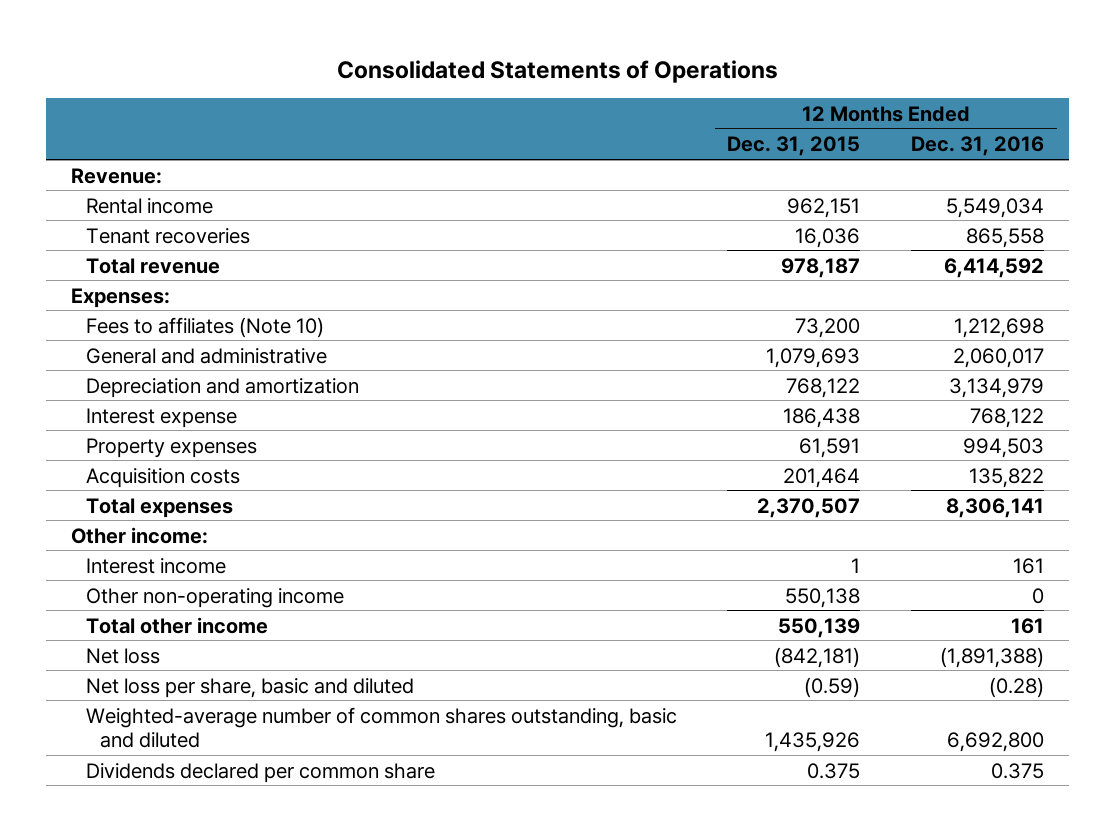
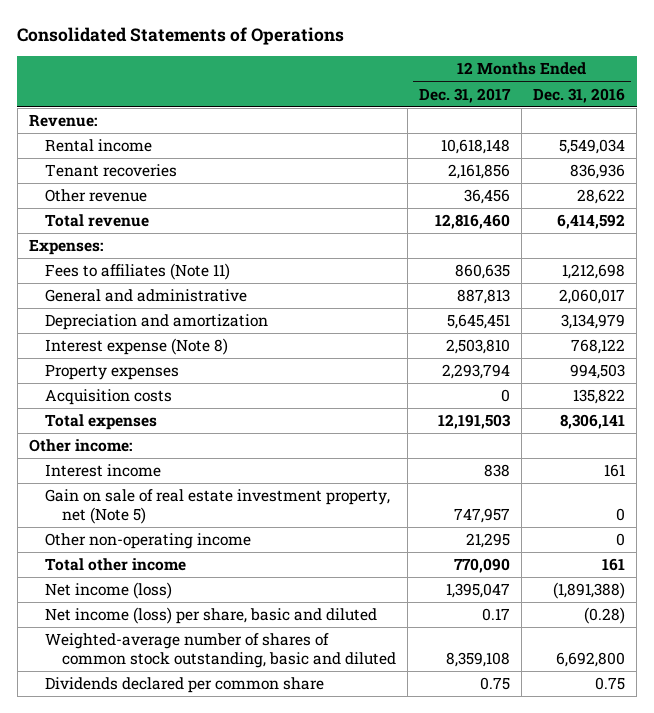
[727,136,861,157] Dec. 31, 2015 -> none
none -> [418,87,511,103] Dec. 31, 2017
[966,227,1045,248] 865,558 -> [569,164,625,180] 836,936
none -> [45,189,148,203] Other revenue
[85,316,324,338] Fees to affiliates (Note 10) -> [45,263,231,281] Fees to affiliates (Note 11)
[85,407,237,428] Interest expense -> [45,338,229,356] Interest expense (Note 8)
none -> [45,489,391,525] Gain on sale of real estate investment property, net (Note 5)
[85,647,160,664] Net loss -> [45,582,173,600] Net income (loss)
[85,677,414,698] Net loss per share, basic and diluted -> [45,607,378,625] Net income (loss) per share, basic and diluted
[85,706,677,748] Weighted-average number of common shares outstanding, basic and diluted -> [45,633,396,669] Weighted-average number of shares of common stock outstanding, basic and diluted
[991,762,1045,779] 0.375 -> [594,677,625,691] 0.75

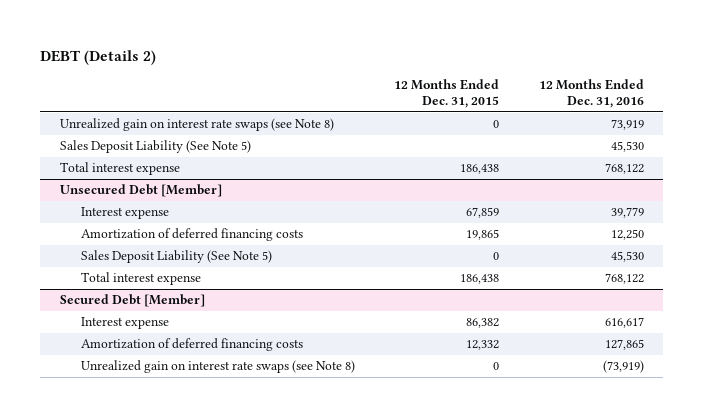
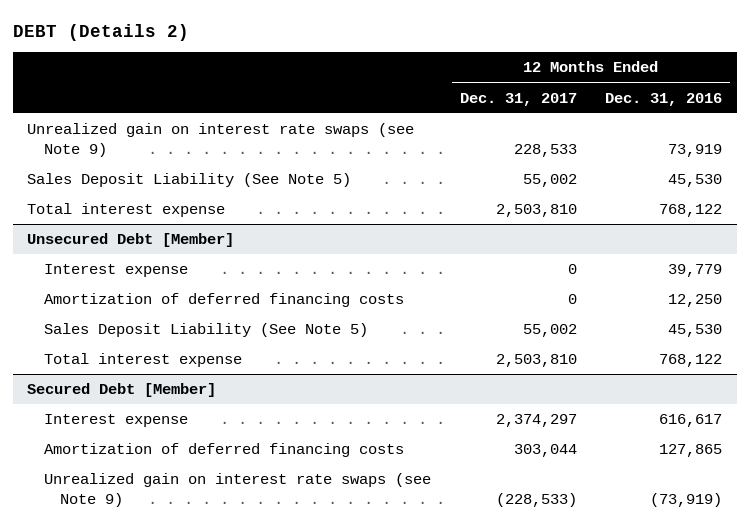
[394,79,500,109] 12 Months Ended Dec. 31, 2015 -> none
none -> [459,92,577,106] Dec. 31, 2017
[59,118,334,132] Unrealized gain on interest rate swaps (see Note 8) -> [27,123,415,157] Unrealized gain on interest rate swaps (see Note 9)
[80,360,355,374] Unrealized gain on interest rate swaps (see Note 8) -> [43,473,431,507] Unrealized gain on interest rate swaps (see Note 9)

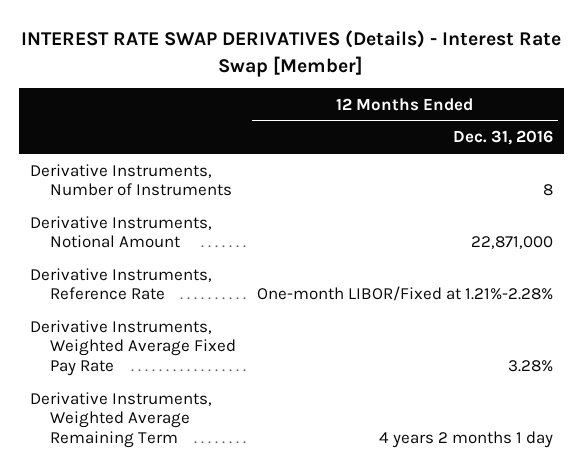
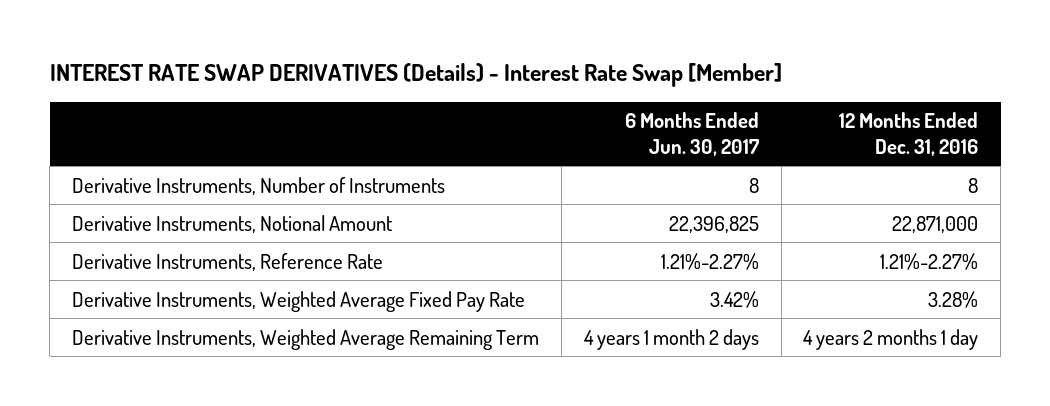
none -> [624,112,759,156] 6 Months Ended Jun. 30, 2017
[257,286,554,302] One-month LIBOR/Fixed at 1.21%-2.28% -> [880,252,979,270] 1.21%-2.27%

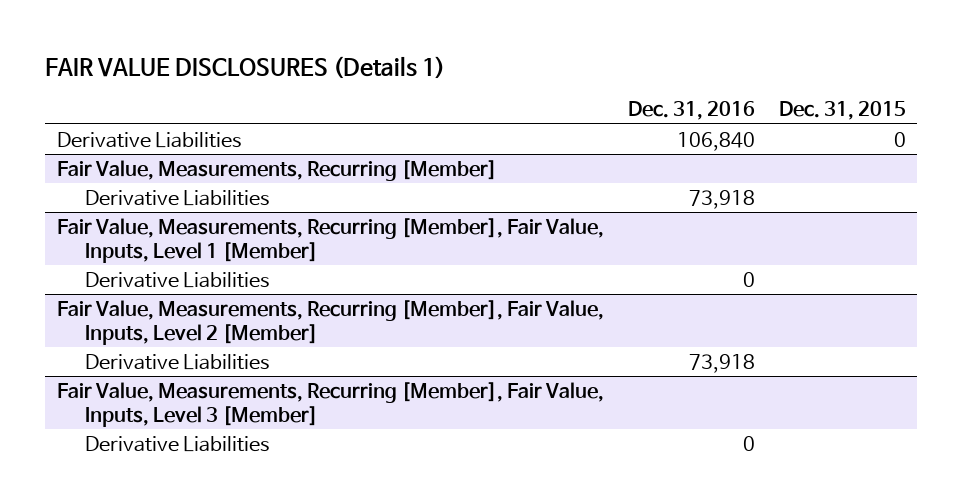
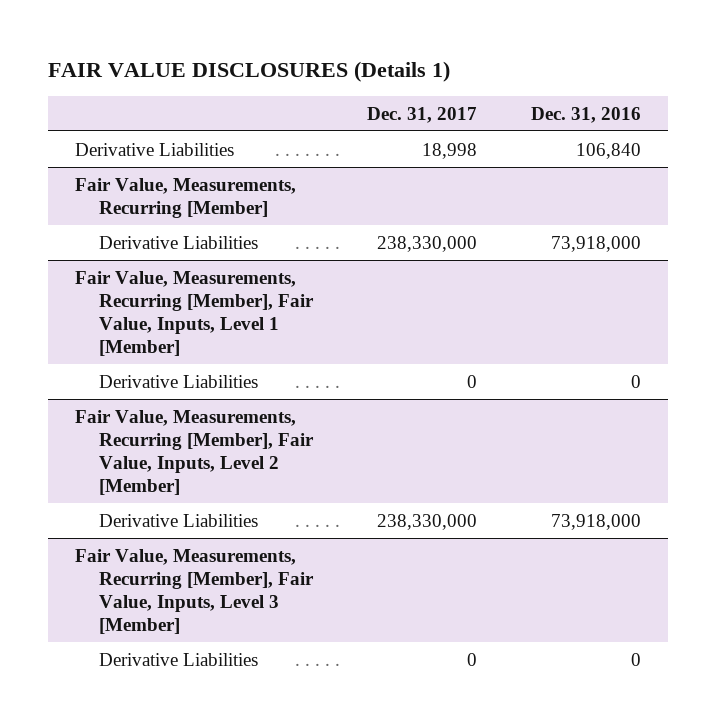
[778,101,906,121] Dec. 31, 2015 -> none
none -> [367,106,478,123] Dec. 31, 2017
[688,189,755,209] 73,918 -> [551,235,642,252] 73,918,000
[688,353,755,373] 73,918 -> [551,513,642,530] 73,918,000

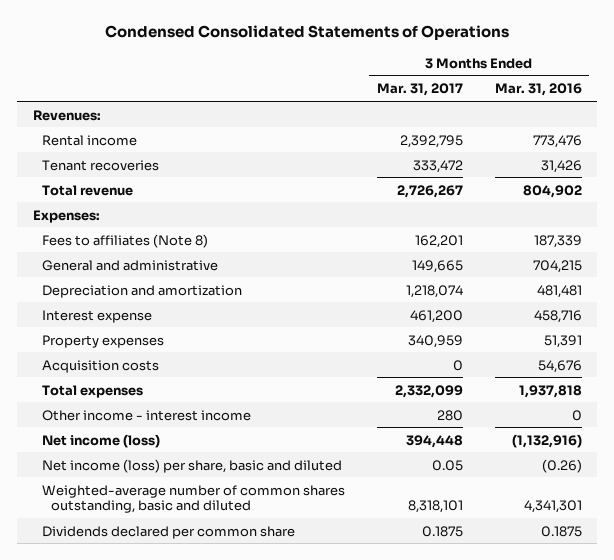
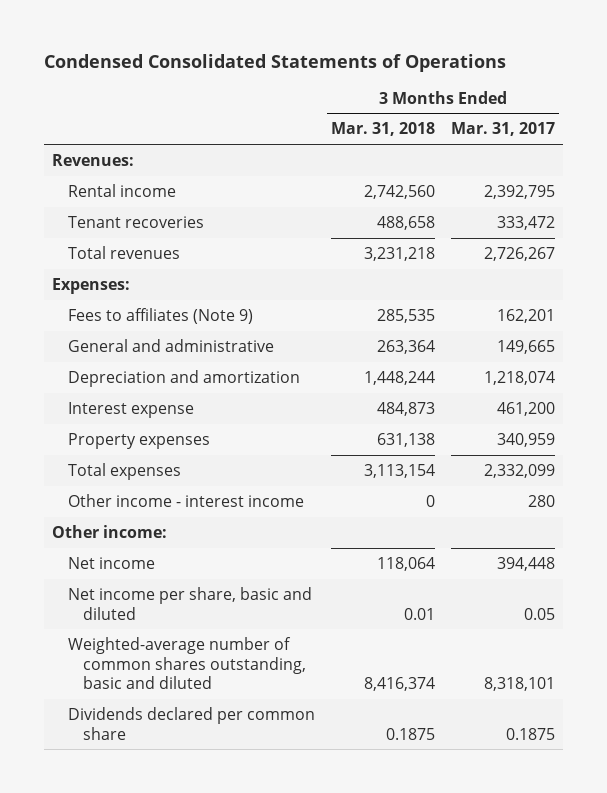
[494,83,582,97] Mar. 31, 2016 -> none
none -> [330,122,435,137] Mar. 31, 2018
[42,184,134,196] Total revenue -> [67,245,180,259] Total revenues
[42,233,209,248] Fees to affiliates (Note 8) -> [67,307,253,324] Fees to affiliates (Note 9)
[42,359,160,373] Acquisition costs -> none
none -> [51,524,167,538] Other income:
[42,433,161,448] Net income (loss) -> [67,556,155,569] Net income
[42,458,343,473] Net income (loss) per share, basic and diluted -> [67,586,312,620] Net income per share, basic and diluted

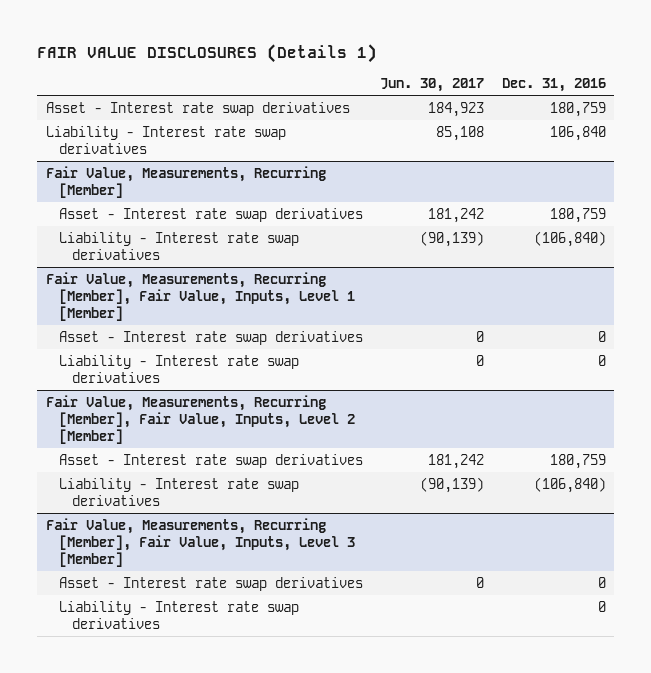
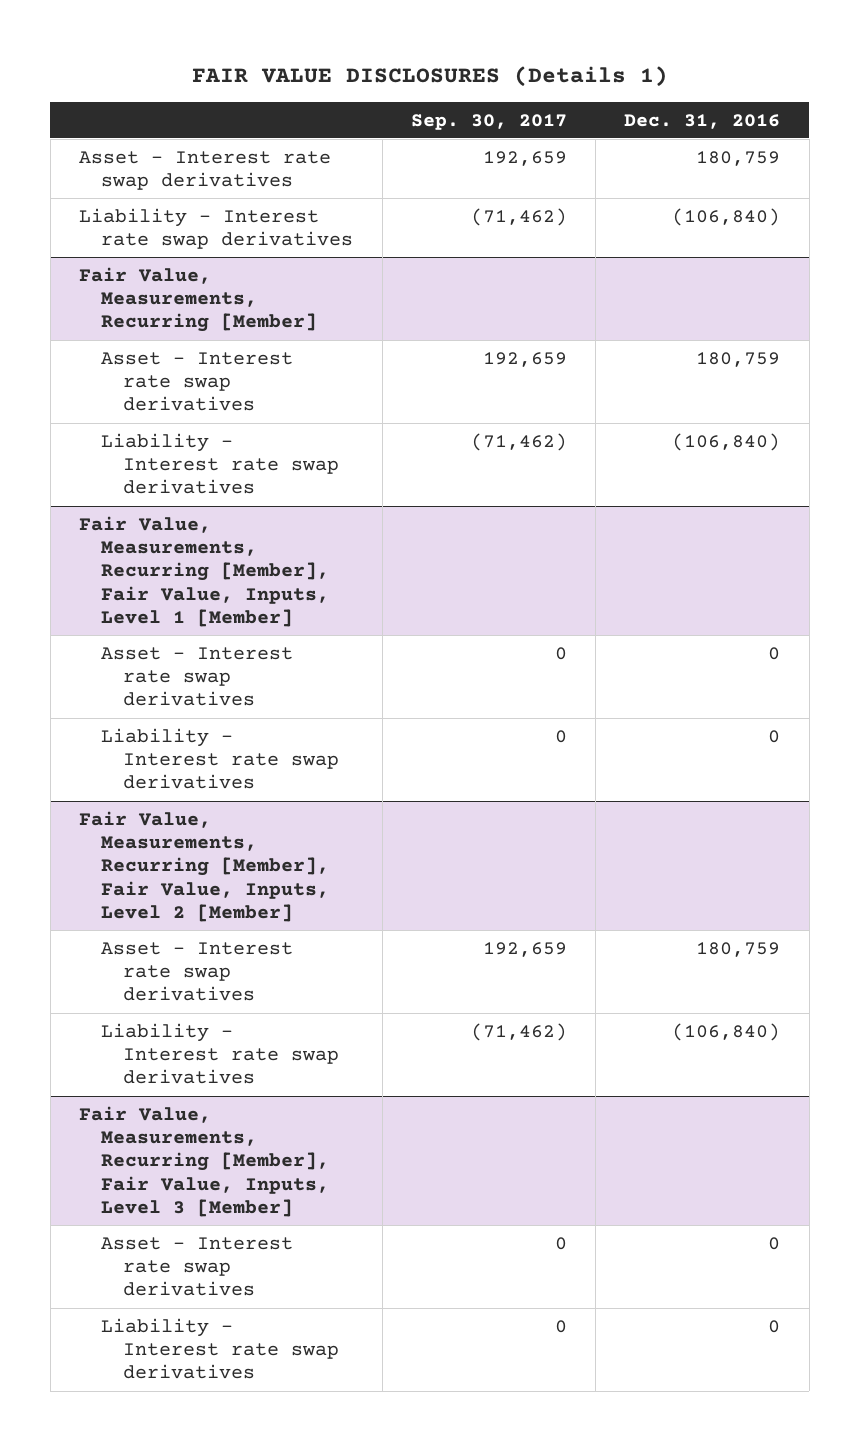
[380,77,485,92] Jun. 30, 2017 -> none
none -> [410,113,567,130] Sep. 30, 2017
[549,125,606,141] 106,840 -> [672,207,781,226] (106,840)

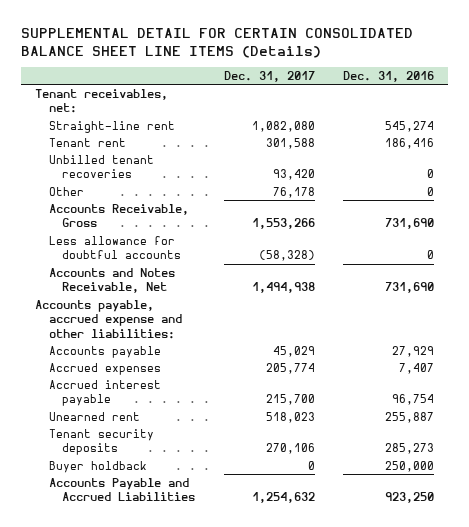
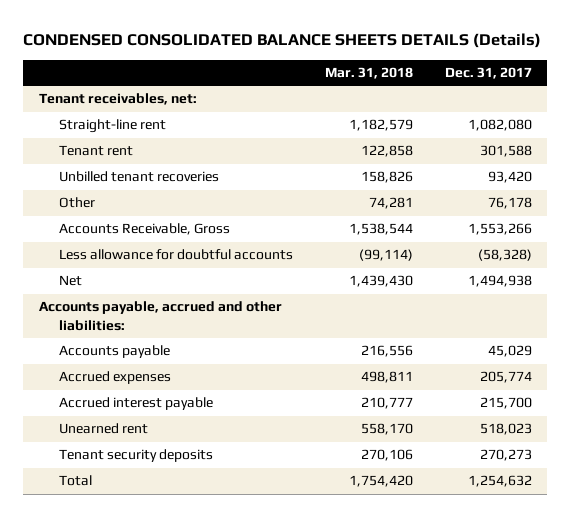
[21,28,414,58] SUPPLEMENTAL DETAIL FOR CERTAIN CONSOLIDATED BALANCE SHEET LINE ITEMS (Details) -> [23,33,542,49] CONDENSED CONSOLIDATED BALANCE SHEETS DETAILS (Details)
[342,70,434,82] Dec. 31, 2016 -> none
none -> [324,67,413,80] Mar. 31, 2018
[48,267,175,294] Accounts and Notes Receivable, Net -> [59,275,83,287] Net
[35,299,182,339] Accounts payable, accrued expense and other liabilities: -> [39,301,283,331] Accounts payable, accrued and other liabilities:
[48,460,147,473] Buyer holdback -> none
[265,443,315,455] 270,106 -> [479,449,532,462] 270,273
[48,477,196,502] Accounts Payable and Accrued Liabilities -> [59,475,93,487] Total

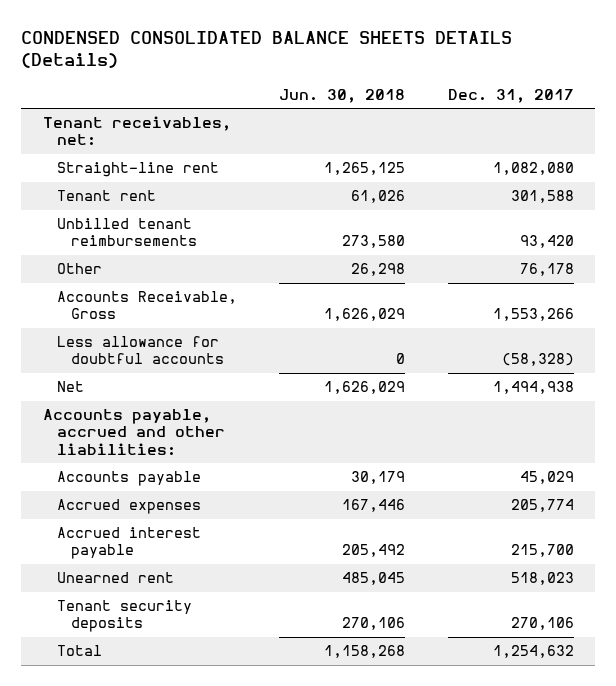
[324,67,413,80] Mar. 31, 2018 -> none
none -> [279,88,406,103] Jun. 30, 2018
[59,171,220,183] Unbilled tenant recoveries -> [56,218,198,247] Unbilled tenant reimbursements
[479,449,532,462] 270,273 -> [510,617,574,631] 270,106

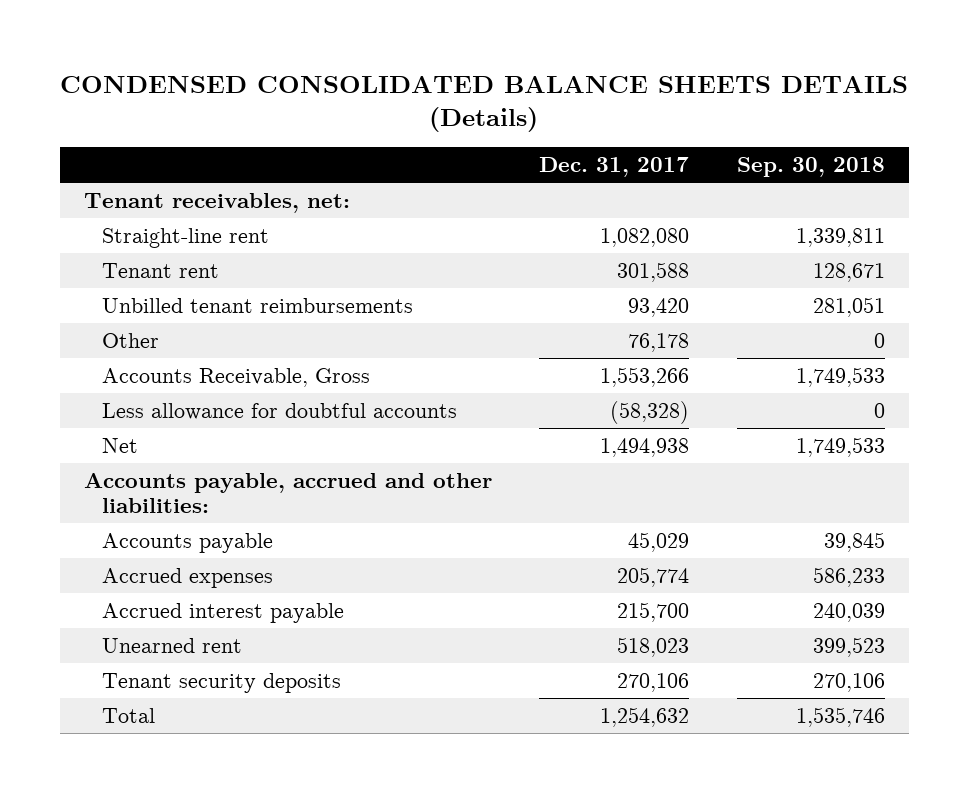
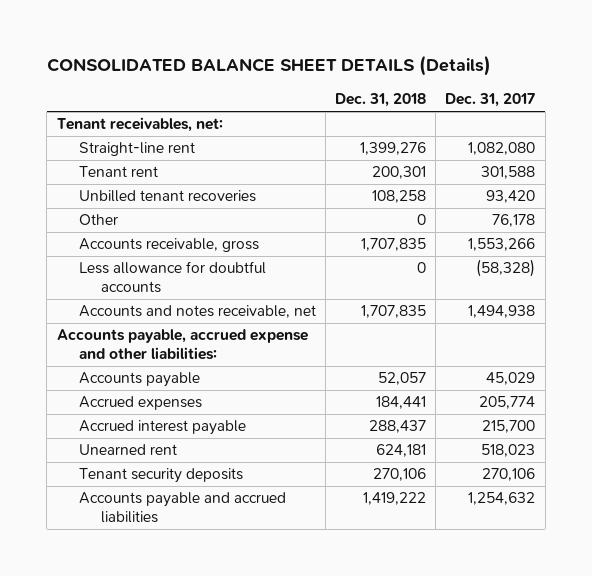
[60,75,909,132] CONDENSED CONSOLIDATED BALANCE SHEETS DETAILS (Details) -> [46,55,491,77] CONSOLIDATED BALANCE SHEET DETAILS (Details)
[737,157,886,178] Sep. 30, 2018 -> none
none -> [335,93,427,108] Dec. 31, 2018
[102,298,414,314] Unbilled tenant reimbursements -> [78,190,256,203] Unbilled tenant recoveries
[102,368,371,388] Accounts Receivable, Gross -> [78,238,259,253] Accounts receivable, gross
[102,438,139,454] Net -> [78,305,316,319] Accounts and notes receivable, net
[83,473,492,513] Accounts payable, accrued and other liabilities: -> [56,329,308,360] Accounts payable, accrued expense and other liabilities:
[102,708,156,724] Total -> [78,492,286,523] Accounts payable and accrued liabilities

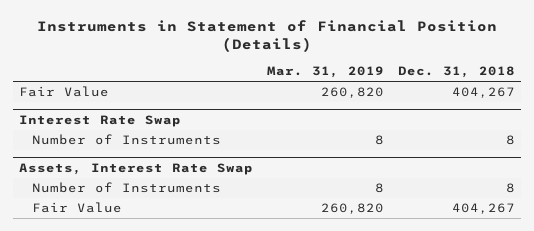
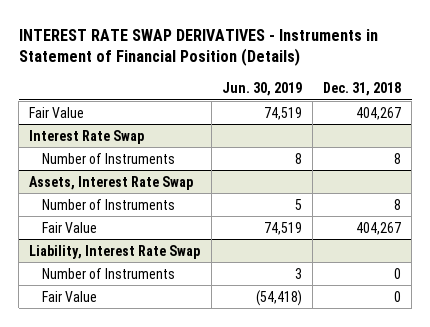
[36,20,497,53] Instruments in Statement of Financial Position (Details) -> [18,28,378,67] INTEREST RATE SWAP DERIVATIVES - Instruments in Statement of Financial Position (Details)
[266,66,384,79] Mar. 31, 2019 -> none
none -> [221,81,302,96] Jun. 30, 2019
none -> [29,244,201,259] Liability, Interest Rate Swap
none -> [41,267,175,279] Number of Instruments
none -> [41,290,97,302] Fair Value

